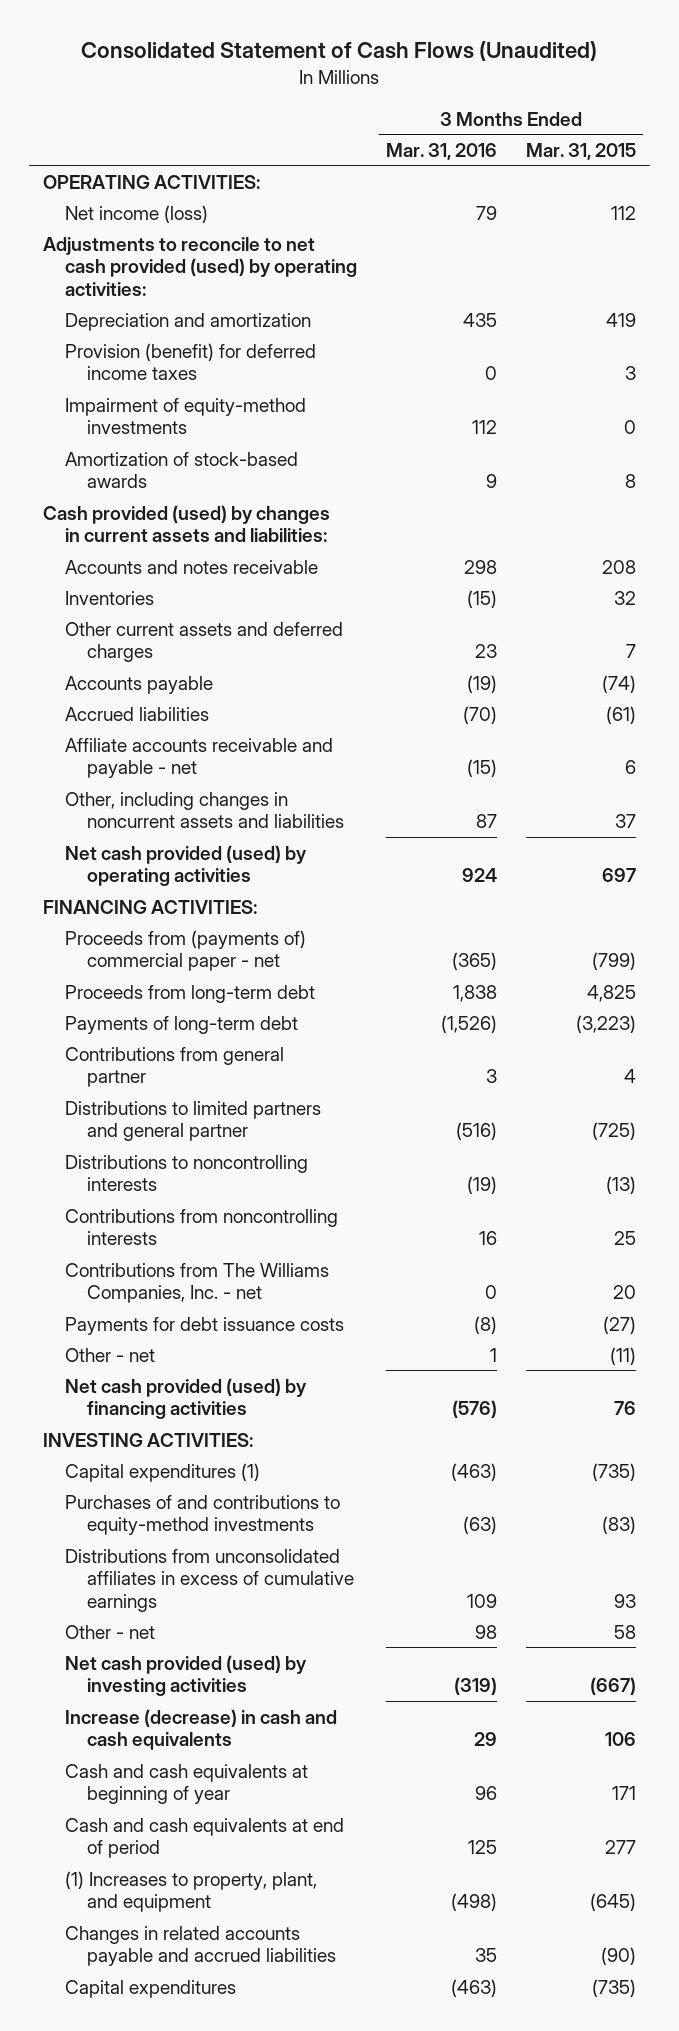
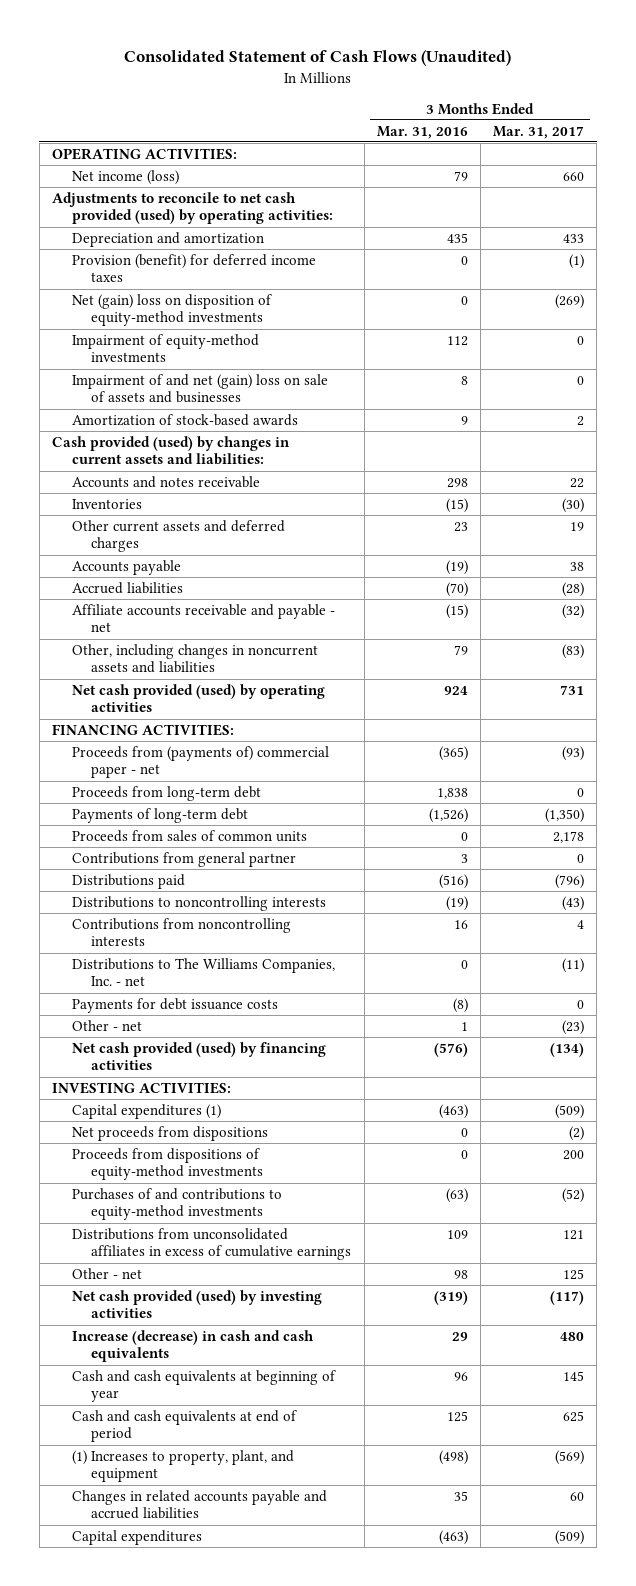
[525,142,636,160] Mar. 31, 2015 -> none
none -> [493,125,585,139] Mar. 31, 2017
none -> [71,293,272,327] Net (gain) loss on disposition of equity-method investments
none -> [71,373,328,404] Impairment of and net (gain) loss on sale of assets and businesses
[475,814,497,829] 87 -> [453,644,468,655] 79
none -> [71,829,307,842] Proceeds from sales of common units
[65,1100,322,1142] Distributions to limited partners and general partner -> [71,873,185,889] Distributions paid
[65,1262,330,1304] Contributions from The Williams Companies, Inc. - net -> [71,957,335,987] Distributions to The Williams Companies, Inc. - net
none -> [71,1125,268,1141] Net proceeds from dispositions
none -> [71,1147,264,1181] Proceeds from dispositions of equity-method investments

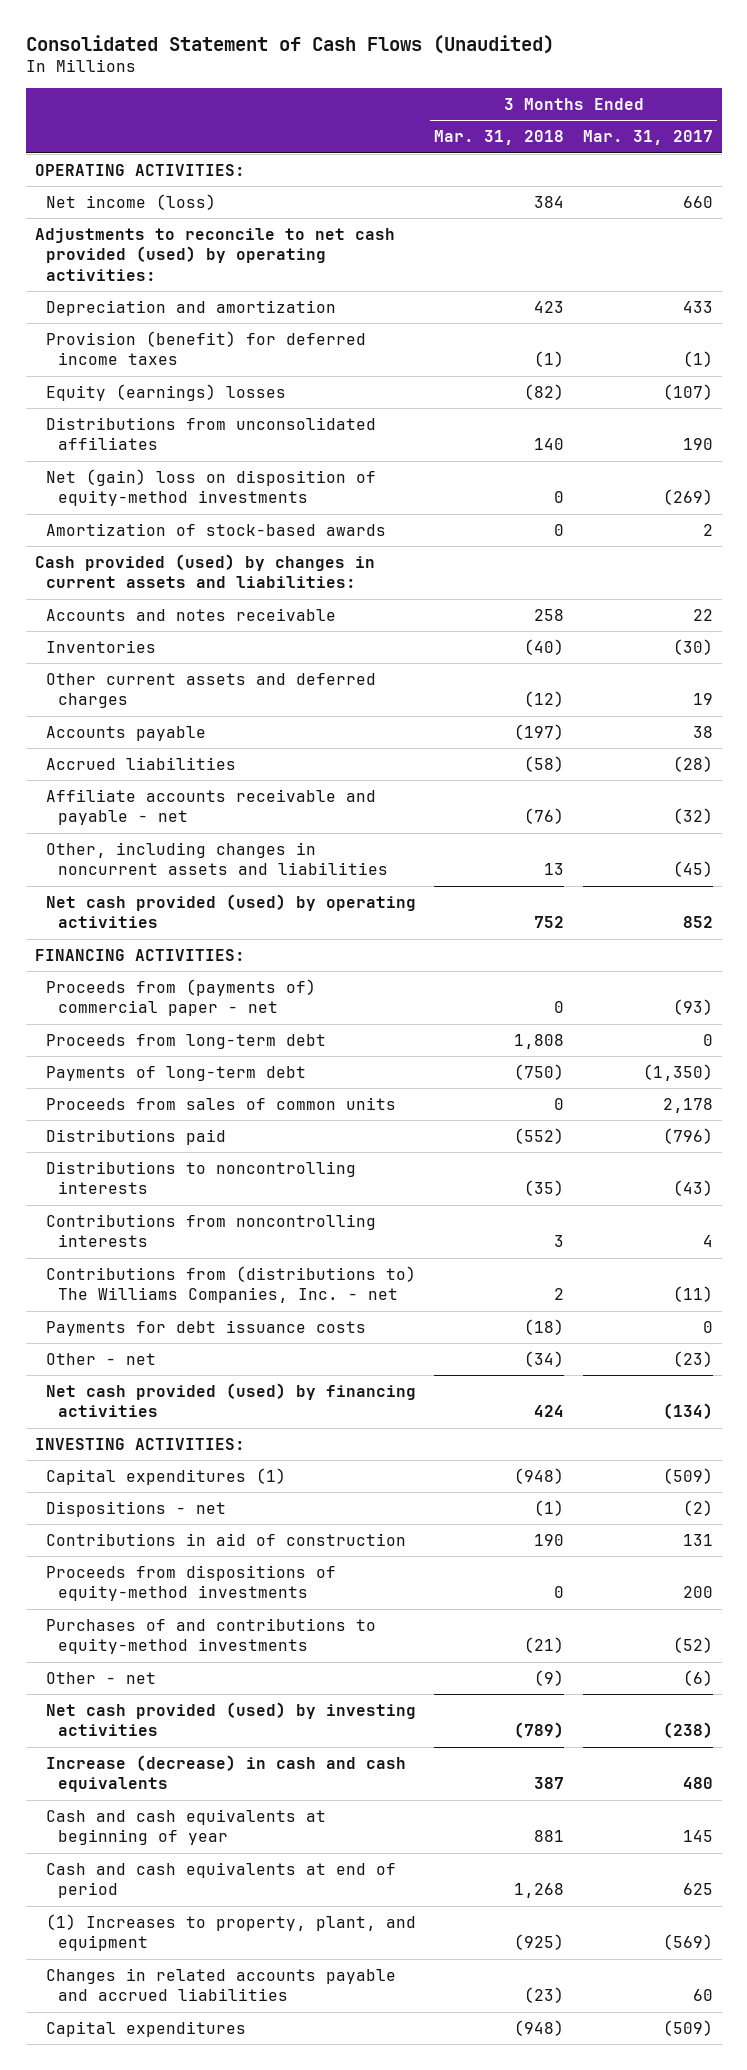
[376,125,468,139] Mar. 31, 2016 -> none
none -> [434,130,565,146] Mar. 31, 2018
none -> [46,383,287,401] Equity (earnings) losses
none -> [46,416,377,451] Distributions from unconsolidated affiliates
[71,333,259,363] Impairment of equity-method investments -> none
[71,373,328,404] Impairment of and net (gain) loss on sale of assets and businesses -> none
[562,643,585,659] (83) -> [672,861,713,878] (45)
[560,684,585,695] 731 -> [682,916,713,929] 852
[71,851,296,867] Contributions from general partner -> none
[71,957,335,987] Distributions to The Williams Companies, Inc. - net -> [46,1265,417,1304] Contributions from (distributions to) The Williams Companies, Inc. - net
[71,1125,268,1141] Net proceeds from dispositions -> [46,1500,227,1517] Dispositions - net
none -> [46,1532,407,1546] Contributions in aid of construction
[71,1227,352,1261] Distributions from unconsolidated affiliates in excess of cumulative earnings -> none
[563,1268,585,1280] 125 -> [682,1669,713,1686] (6)
[550,1290,585,1305] (117) -> [662,1722,713,1739] (238)

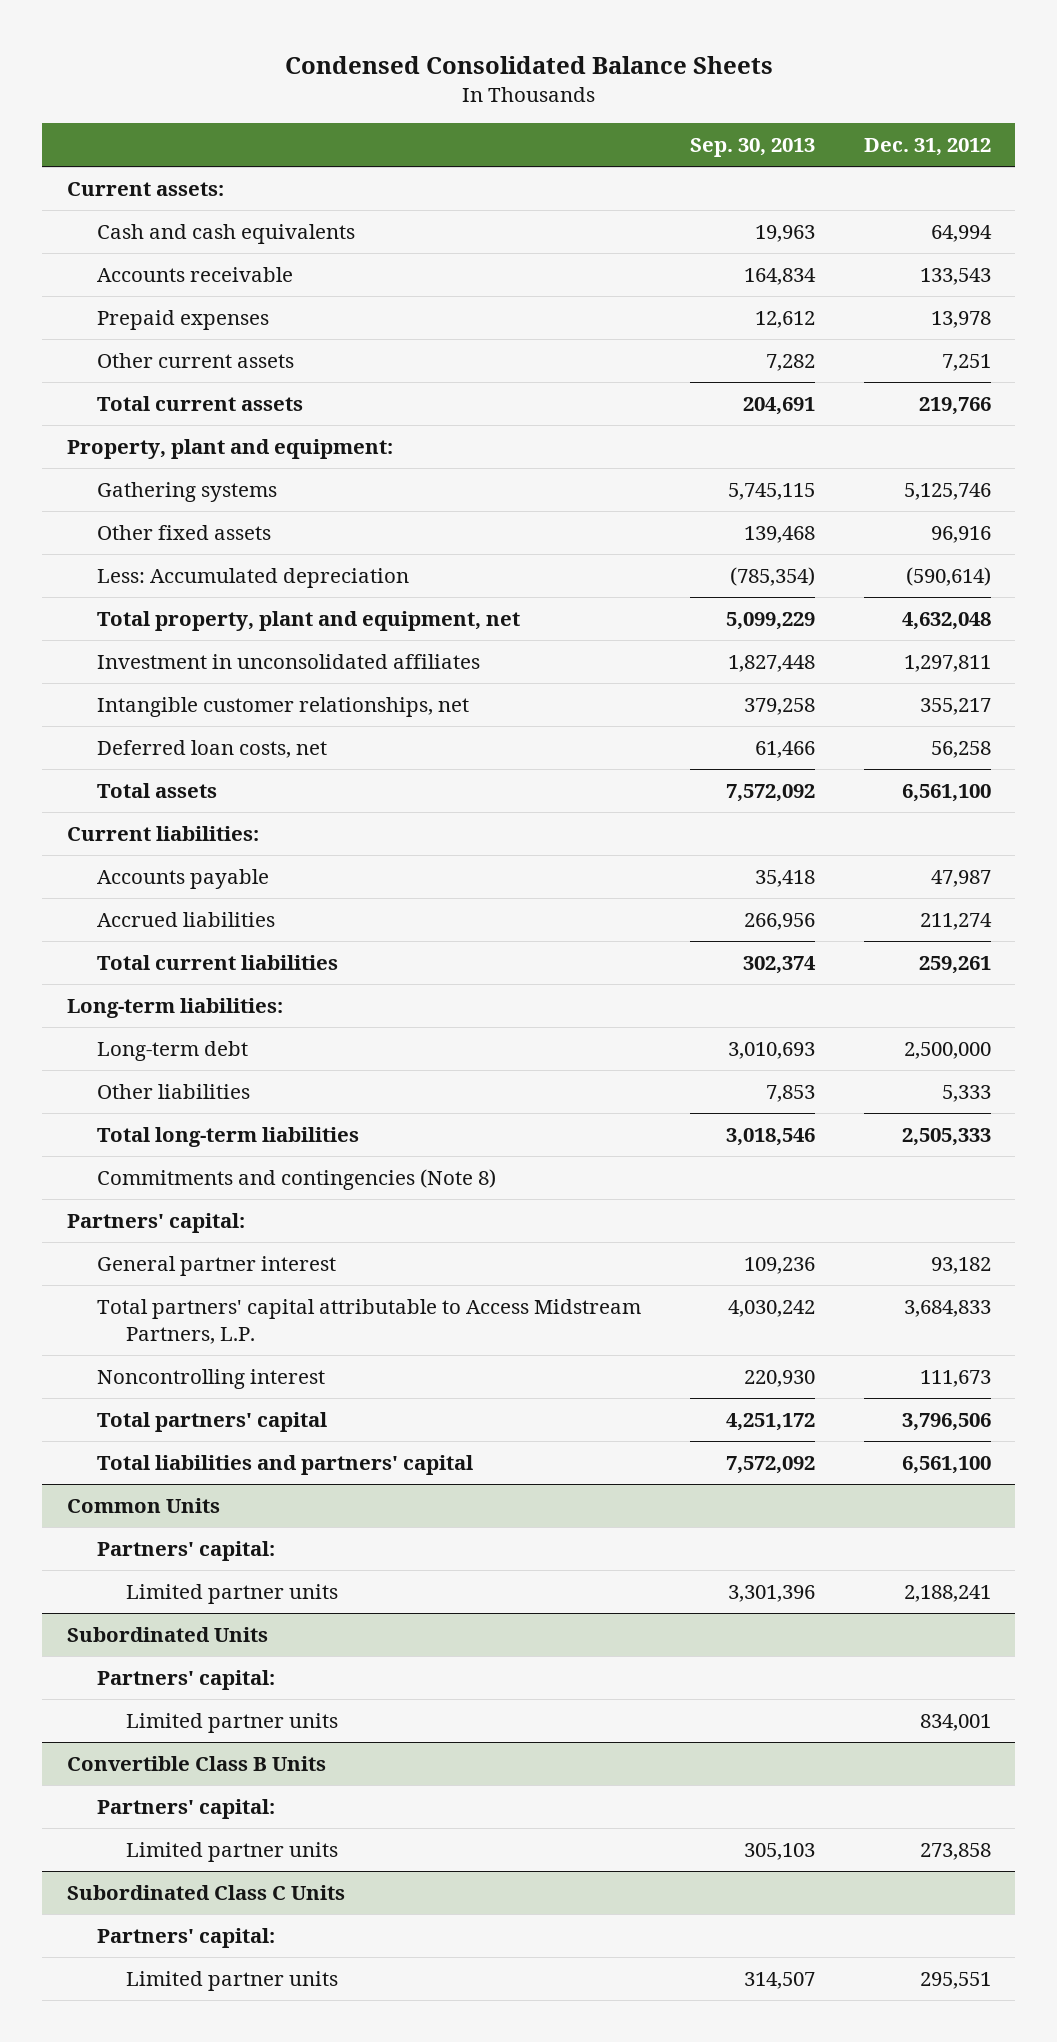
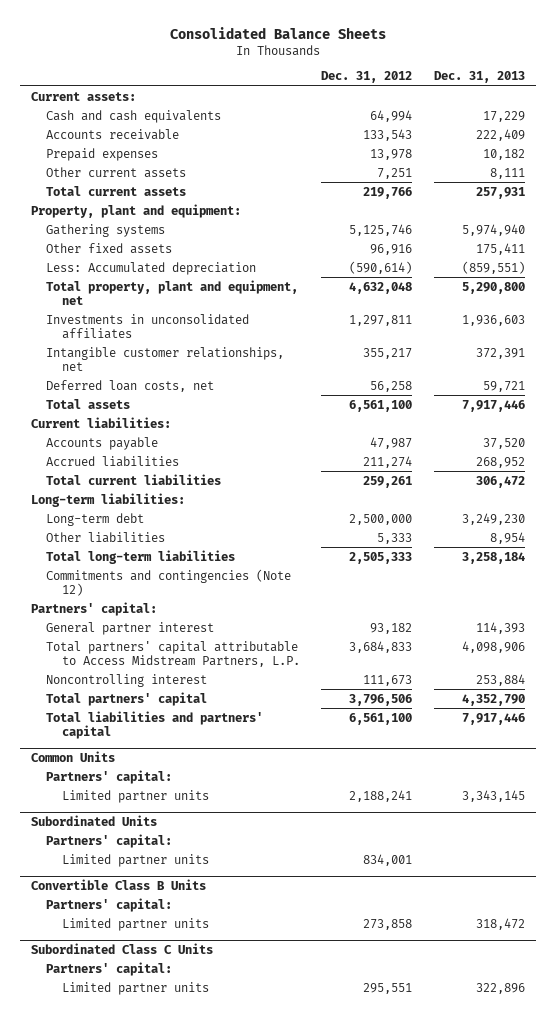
[284,56,773,75] Condensed Consolidated Balance Sheets -> [169,26,386,39] Consolidated Balance Sheets
[689,138,815,158] Sep. 30, 2013 -> none
none -> [433,71,525,84] Dec. 31, 2013
[96,653,480,669] Investment in unconsolidated affiliates -> [46,313,250,339] Investments in unconsolidated affiliates
[96,1168,496,1190] Commitments and contingencies (Note 8) -> [46,568,292,596] Commitments and contingencies (Note 12)

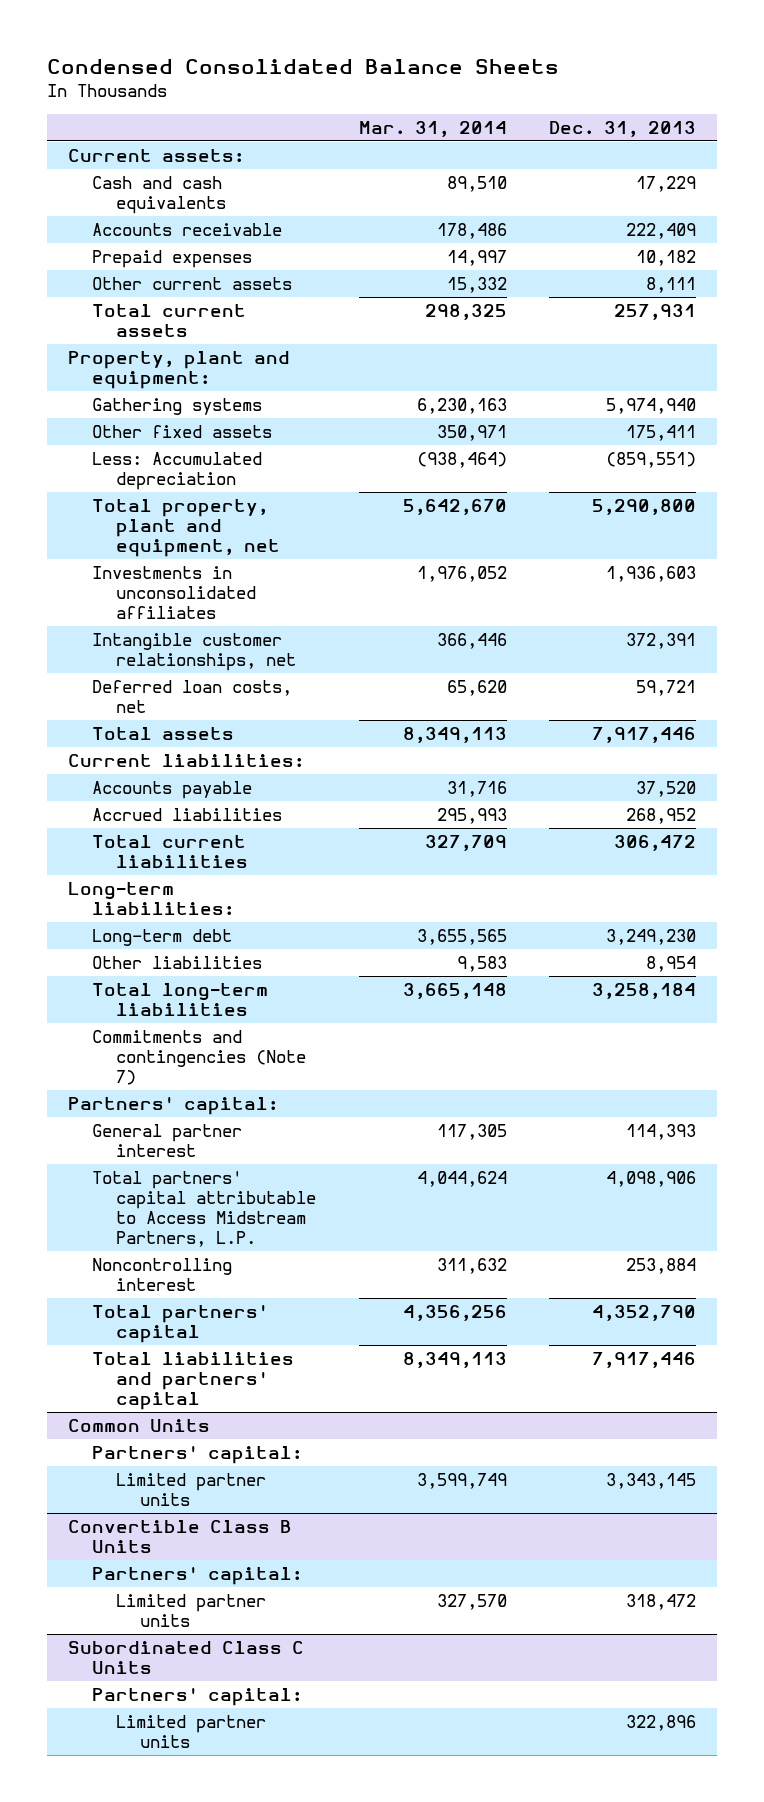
[169,26,386,39] Consolidated Balance Sheets -> [47,58,560,74] Condensed Consolidated Balance Sheets
[321,71,413,84] Dec. 31, 2012 -> none
none -> [358,121,507,138] Mar. 31, 2014
[46,568,292,596] Commitments and contingencies (Note 12) -> [92,1029,307,1086] Commitments and contingencies (Note 7)
[30,814,157,826] Subordinated Units -> none
[46,833,173,848] Partners' capital: -> none
[61,853,209,867] Limited partner units -> none

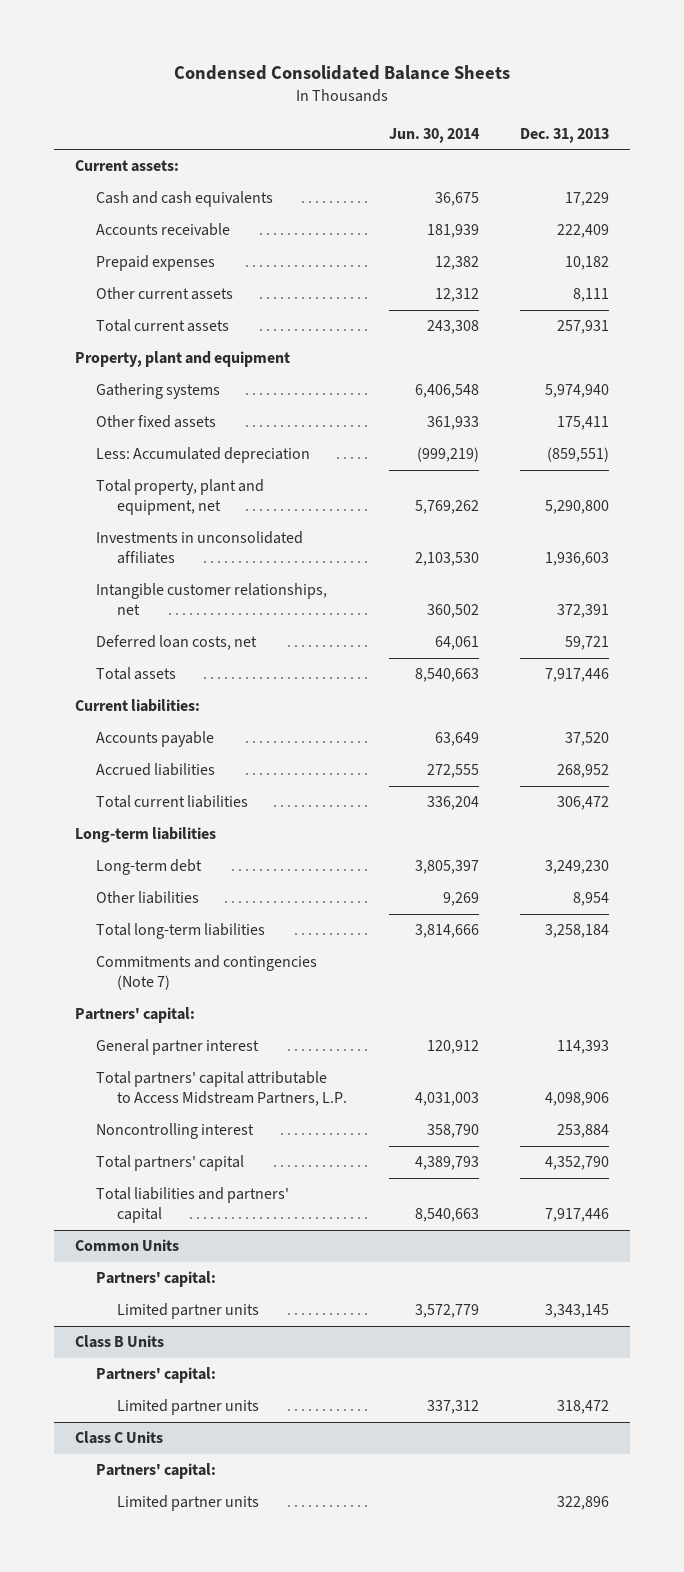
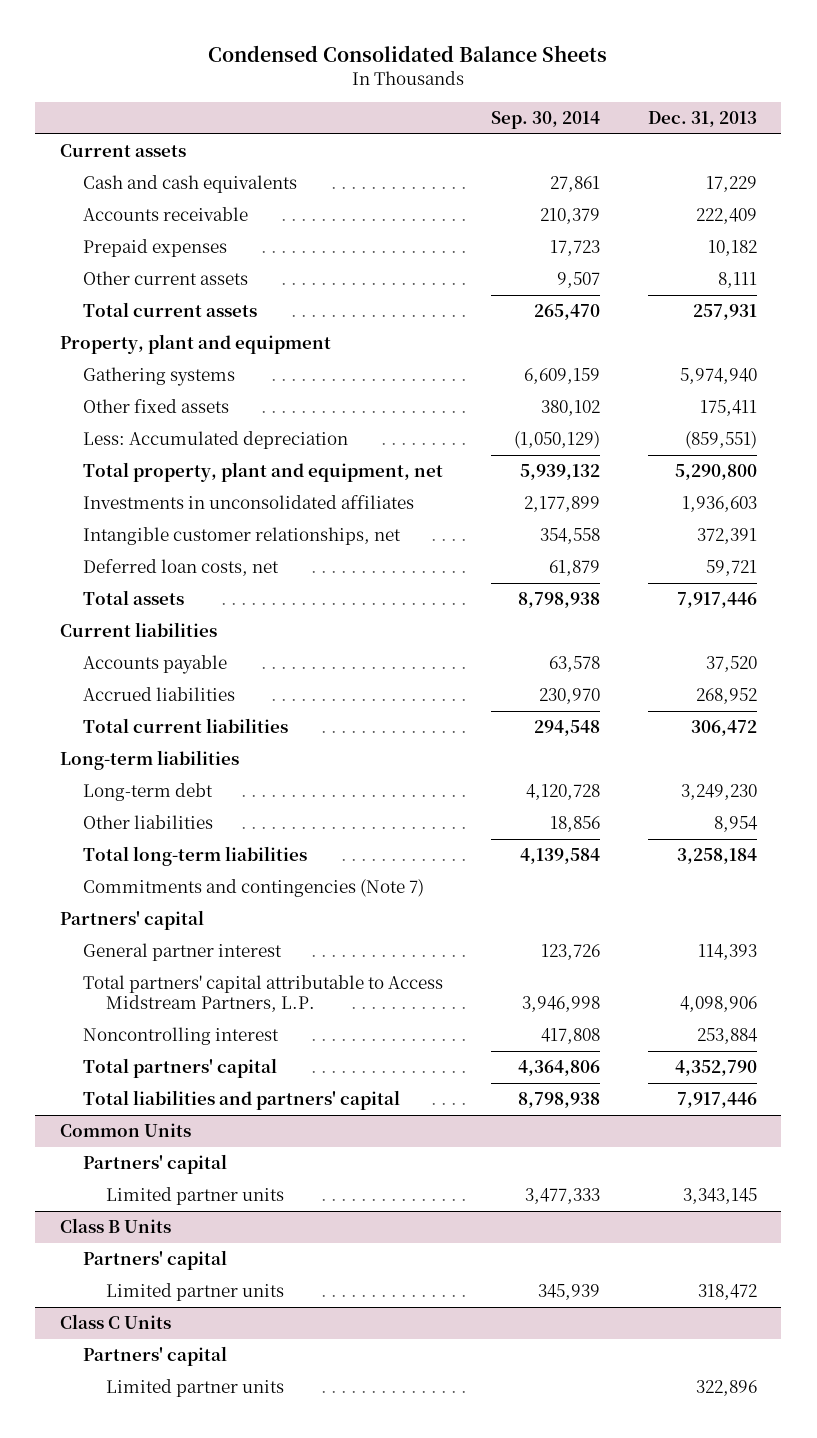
[388,127,480,143] Jun. 30, 2014 -> none
none -> [491,110,601,129] Sep. 30, 2014
[75,160,180,173] Current assets: -> [59,144,186,158] Current assets
[75,699,201,713] Current liabilities: -> [59,622,217,638] Current liabilities
[75,1007,196,1024] Partners' capital: -> [59,910,204,931] Partners' capital
[96,1271,217,1288] Partners' capital: -> [82,1154,227,1175] Partners' capital
[96,1367,217,1384] Partners' capital: -> [82,1250,227,1271] Partners' capital
[96,1463,217,1480] Partners' capital: -> [82,1346,227,1367] Partners' capital

